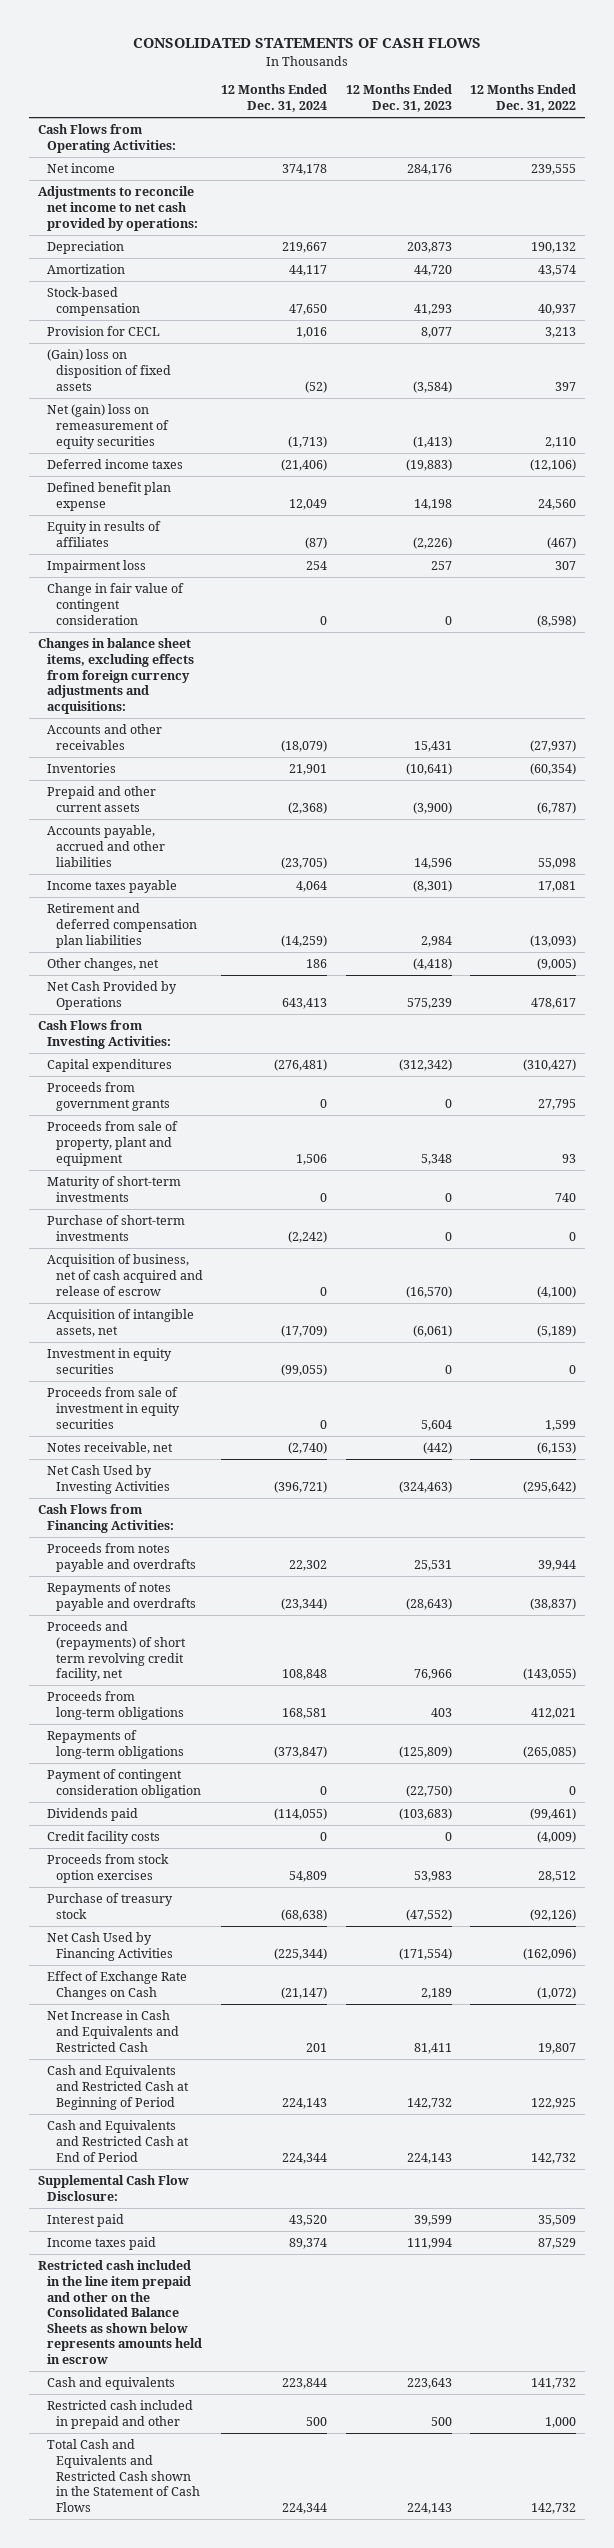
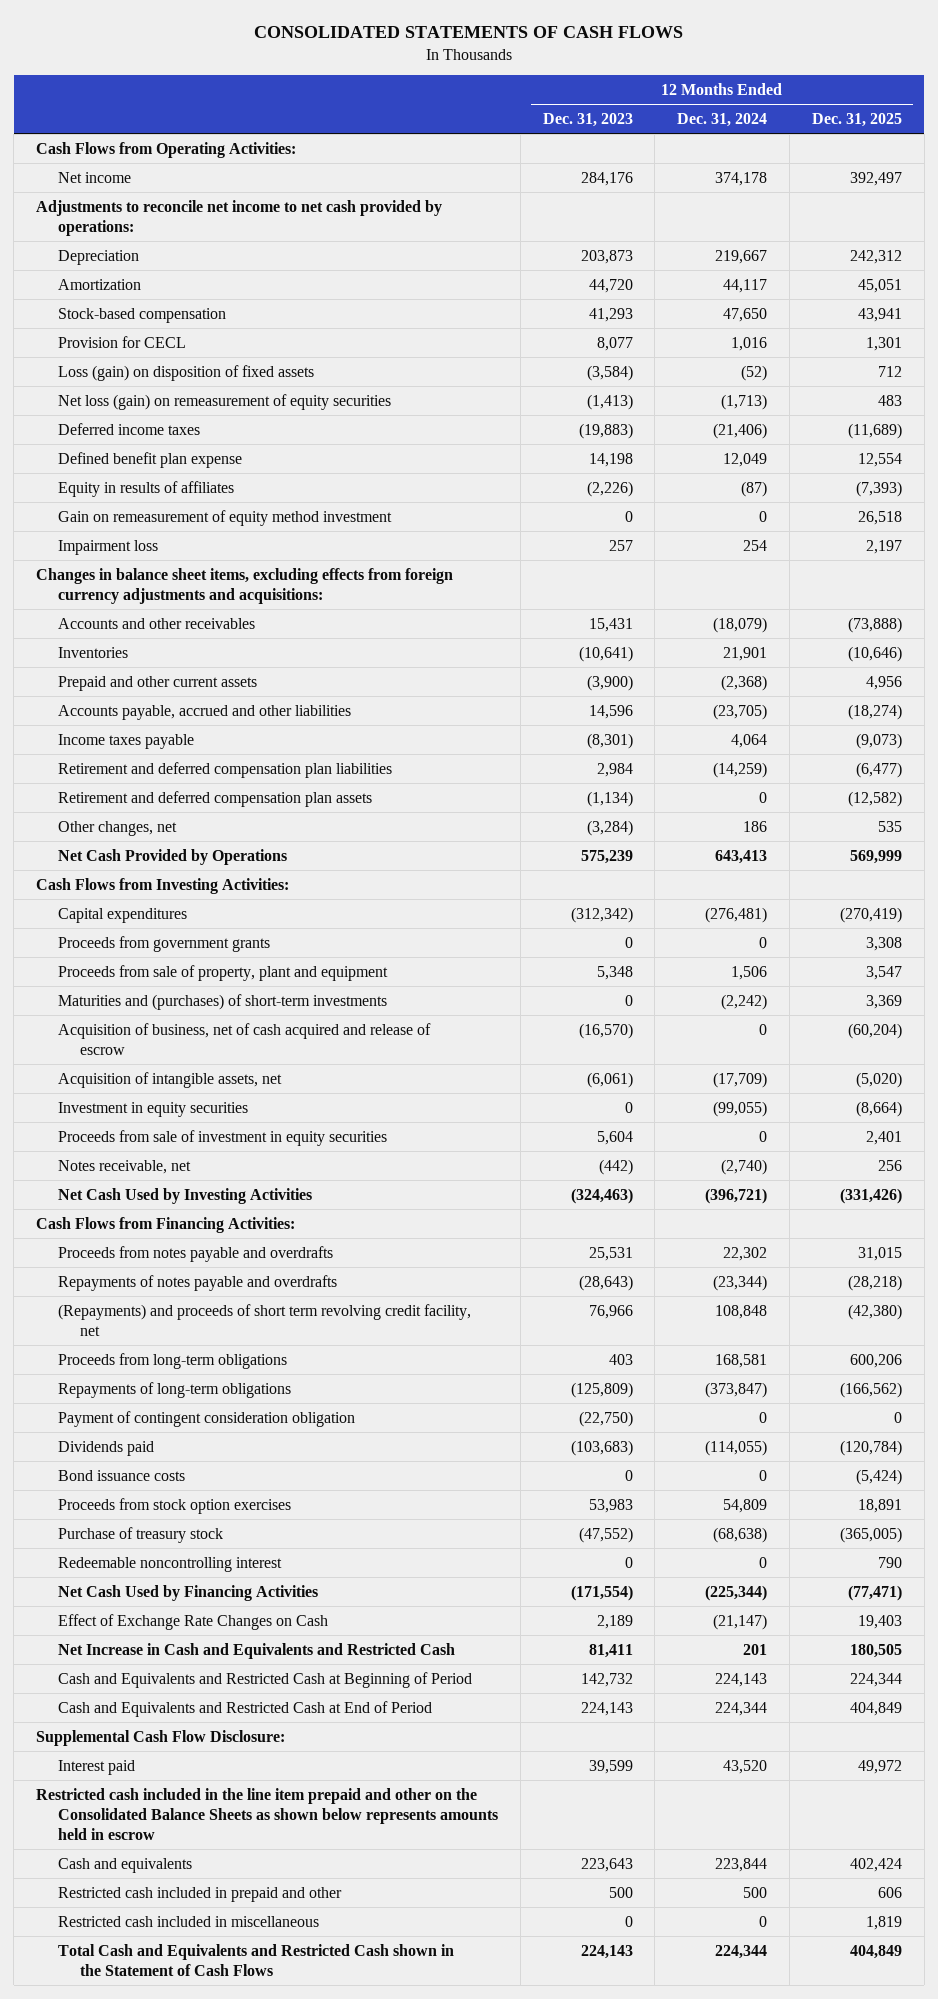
[469,84,576,113] 12 Months Ended Dec. 31, 2022 -> none
none -> [811,113,902,128] Dec. 31, 2025
[46,349,171,391] (Gain) loss on disposition of fixed assets -> [57,364,314,381] Loss (gain) on disposition of fixed assets
[46,404,169,449] Net (gain) loss on remeasurement of equity securities -> [57,393,391,410] Net loss (gain) on remeasurement of equity securities
none -> [57,509,392,526] Gain on remeasurement of equity method investment
[46,583,184,625] Change in fair value of contingent consideration -> none
none -> [57,790,372,807] Retirement and deferred compensation plan assets
[412,958,452,971] (4,418) -> [586,819,633,836] (3,284)
[46,1176,181,1202] Maturity of short-term investments -> none
[46,1215,185,1241] Purchase of short-term investments -> [57,993,387,1010] Maturities and (purchases) of short-term investments
[46,1621,186,1682] Proceeds and (repayments) of short term revolving credit facility, net -> [57,1303,471,1336] (Repayments) and proceeds of short term revolving credit facility, net
[46,1831,160,1845] Credit facility costs -> [57,1469,185,1481] Bond issuance costs
none -> [57,1556,282,1572] Redeemable noncontrolling interest
[46,2237,156,2251] Income taxes paid -> none
none -> [57,1915,319,1927] Restricted cash included in miscellaneous

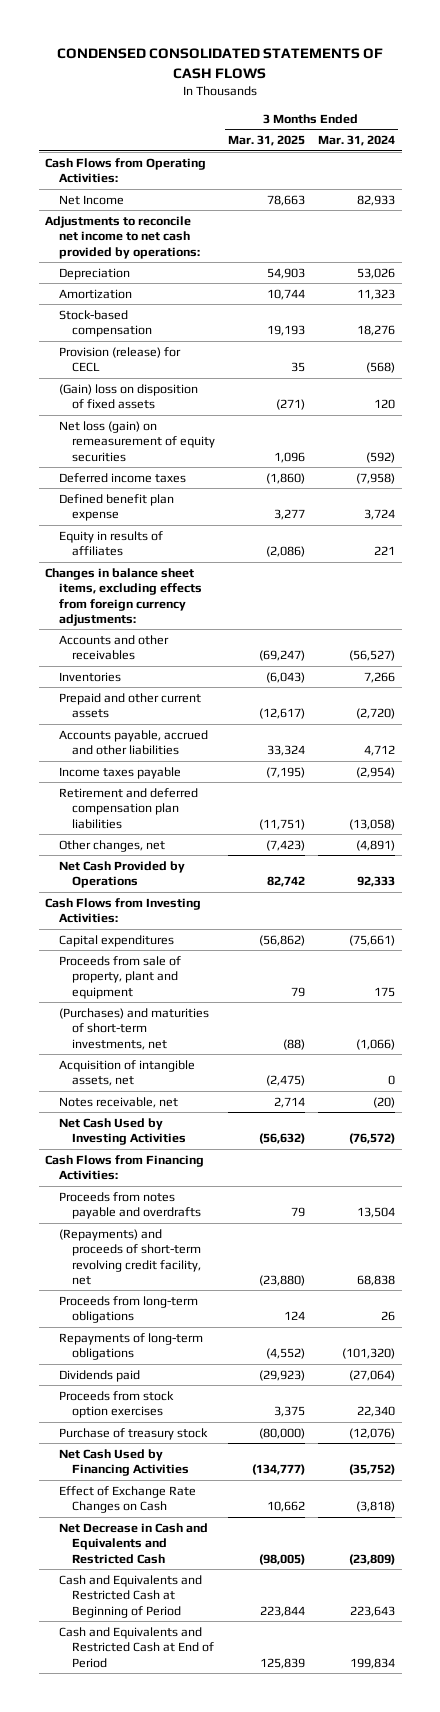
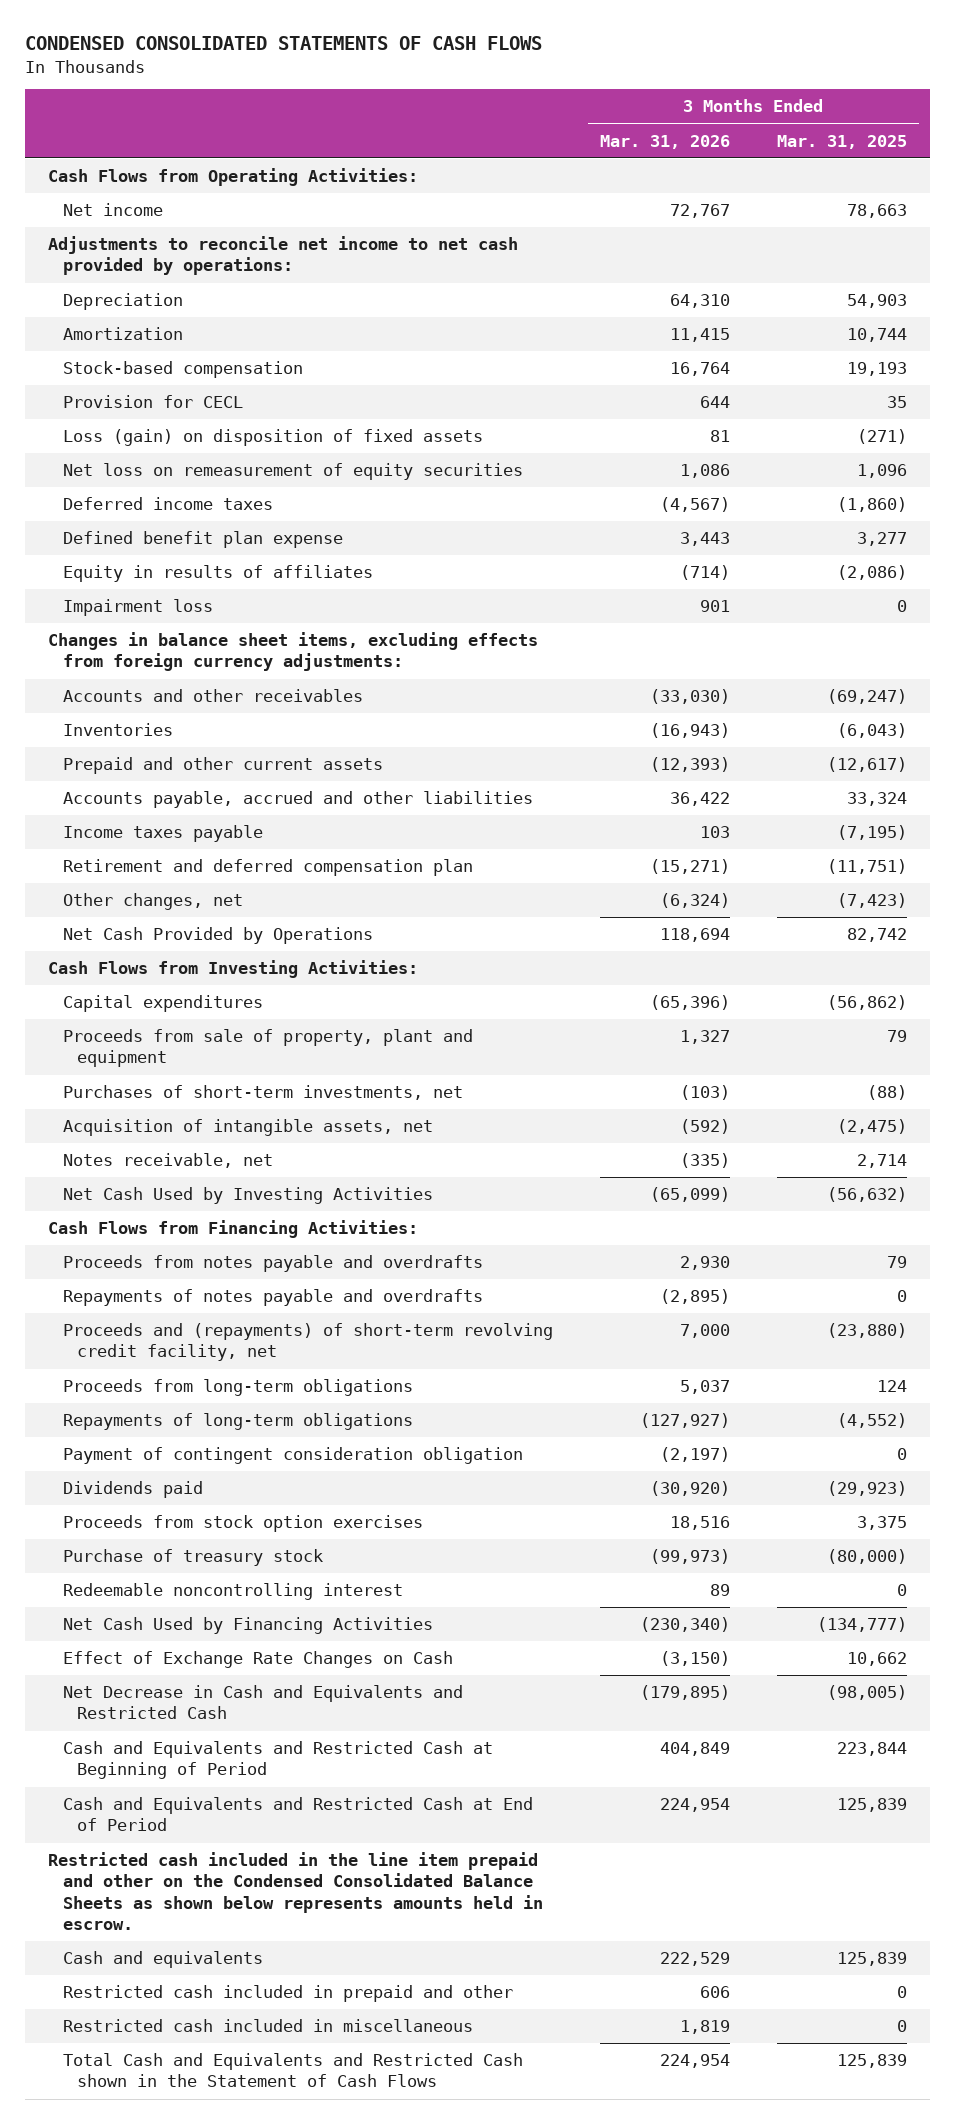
[317,135,395,147] Mar. 31, 2024 -> none
none -> [599,134,730,149] Mar. 31, 2026
[58,194,124,205] Net Income -> [62,203,163,217] Net income
[58,346,181,373] Provision (release) for CECL -> [62,395,243,409] Provision for CECL
[58,383,198,410] (Gain) loss on disposition of fixed assets -> [62,429,483,447] Loss (gain) on disposition of fixed assets
[58,420,215,462] Net loss (gain) on remeasurement of equity securities -> [62,463,523,481] Net loss on remeasurement of equity securities
none -> [62,599,213,617] Impairment loss
[58,787,198,829] Retirement and deferred compensation plan liabilities -> [62,859,473,877] Retirement and deferred compensation plan
[58,1007,209,1050] (Purchases) and maturities of short-term investments, net -> [62,1085,463,1101] Purchases of short-term investments, net
none -> [62,1289,483,1307] Repayments of notes payable and overdrafts
[58,1228,201,1285] (Repayments) and proceeds of short-term revolving credit facility, net -> [62,1323,553,1362] Proceeds and (repayments) of short-term revolving credit facility, net
none -> [62,1447,523,1465] Payment of contingent consideration obligation
none -> [62,1583,403,1601] Redeemable noncontrolling interest
none -> [48,1852,543,1930] Restricted cash included in the line item prepaid and other on the Condensed Consolidated Balance Sheets as shown below represents amounts held in escrow.
none -> [62,1951,263,1969] Cash and equivalents
none -> [62,1985,513,2003] Restricted cash included in prepaid and other
none -> [62,2019,473,2033] Restricted cash included in miscellaneous
none -> [62,2053,523,2088] Total Cash and Equivalents and Restricted Cash shown in the Statement of Cash Flows

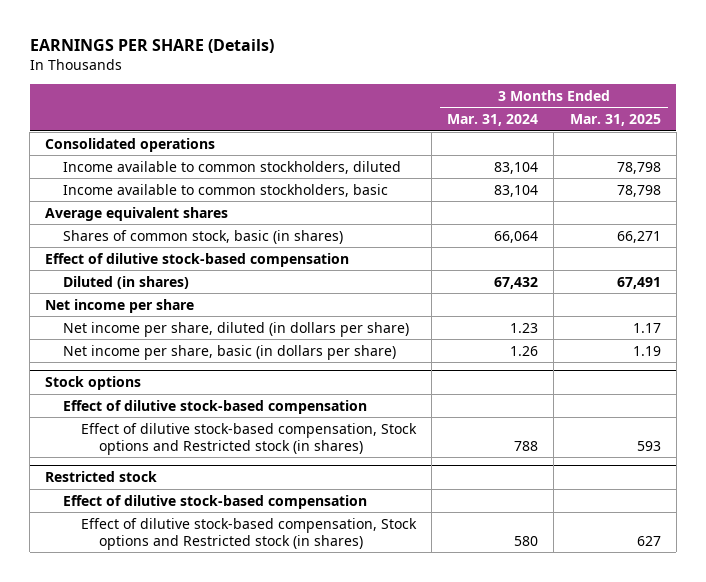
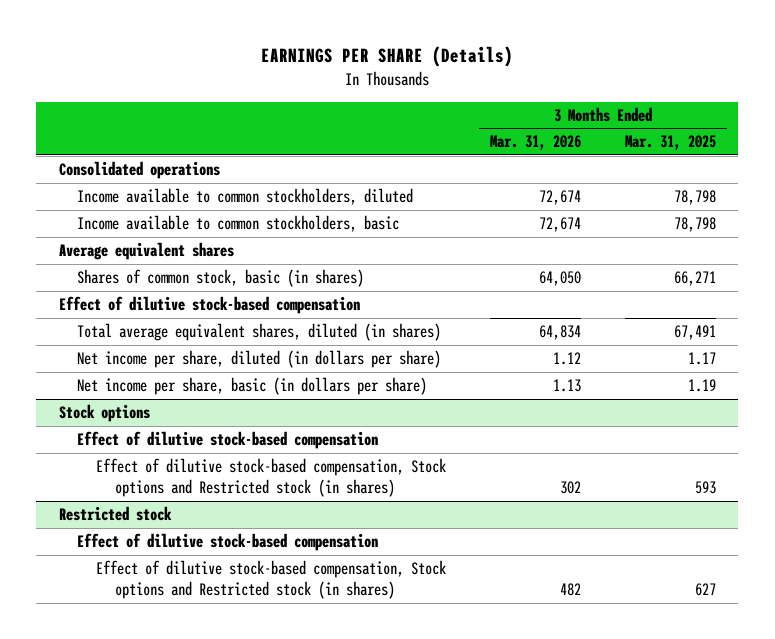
[447,114,539,127] Mar. 31, 2024 -> none
none -> [490,135,582,151] Mar. 31, 2026
[45,298,195,313] Net income per share -> none
[63,275,190,289] Diluted (in shares) -> [77,323,442,342] Total average equivalent shares, diluted (in shares)

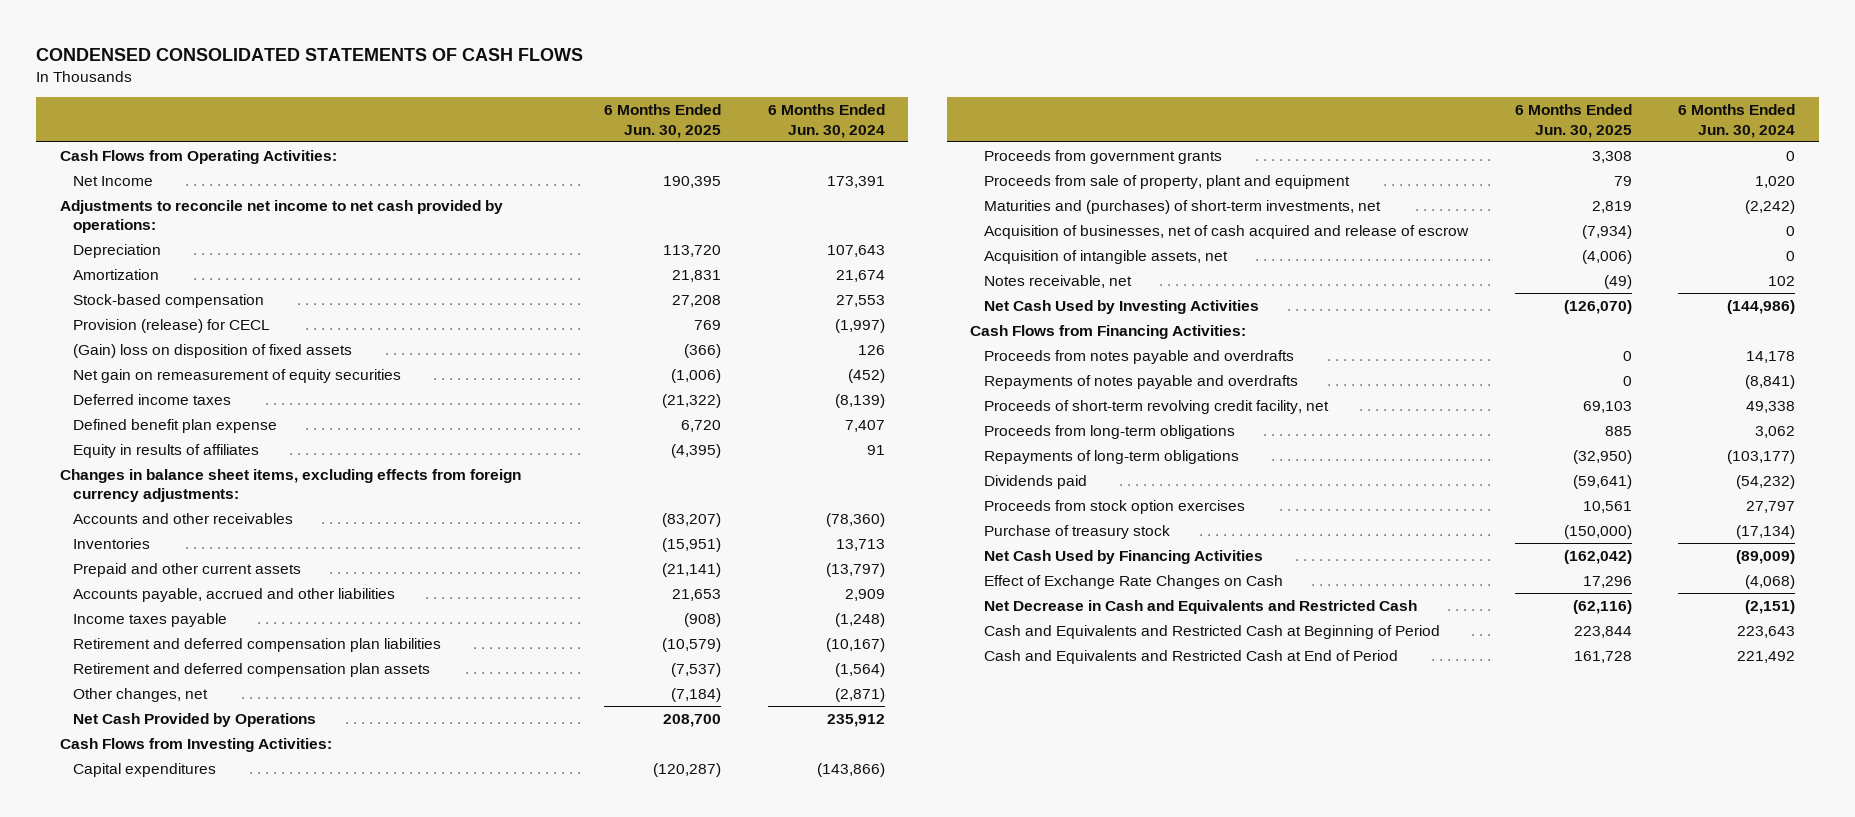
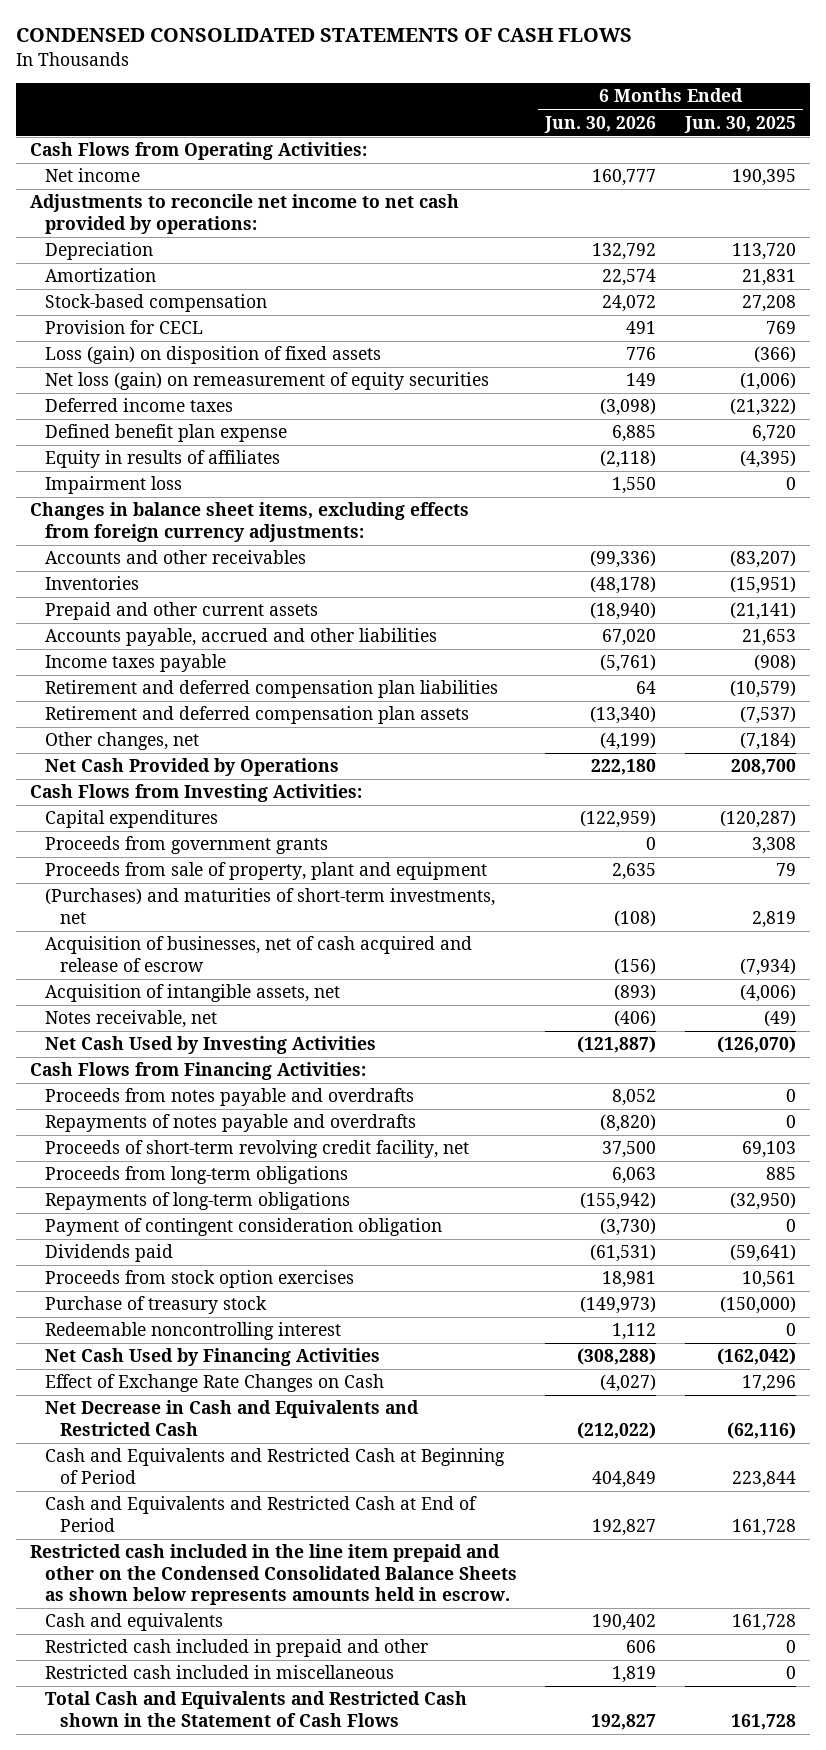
[767,104,885,138] 6 Months Ended Jun. 30, 2024 -> none
none -> [544,115,657,133] Jun. 30, 2026
[73,175,154,186] Net Income -> [44,168,140,183] Net income
[73,318,271,333] Provision (release) for CECL -> [44,320,203,335] Provision for CECL
[73,343,353,358] (Gain) loss on disposition of fixed assets -> [44,346,381,365] Loss (gain) on disposition of fixed assets
[73,368,402,383] Net gain on remeasurement of equity securities -> [44,372,489,391] Net loss (gain) on remeasurement of equity securities
none -> [44,476,182,495] Impairment loss
[984,199,1382,214] Maturities and (purchases) of short-term investments, net -> [44,888,495,924] (Purchases) and maturities of short-term investments, net
none -> [44,1218,442,1237] Payment of contingent consideration obligation
none -> [44,1322,341,1341] Redeemable noncontrolling interest
none -> [29,1544,517,1606] Restricted cash included in the line item prepaid and other on the Condensed Consolidated Balance Sheets as shown below represents amounts held in escrow.
none -> [44,1613,223,1632] Cash and equivalents
none -> [44,1639,428,1658] Restricted cash included in prepaid and other
none -> [44,1665,394,1680] Restricted cash included in miscellaneous
none -> [44,1691,467,1727] Total Cash and Equivalents and Restricted Cash shown in the Statement of Cash Flows

